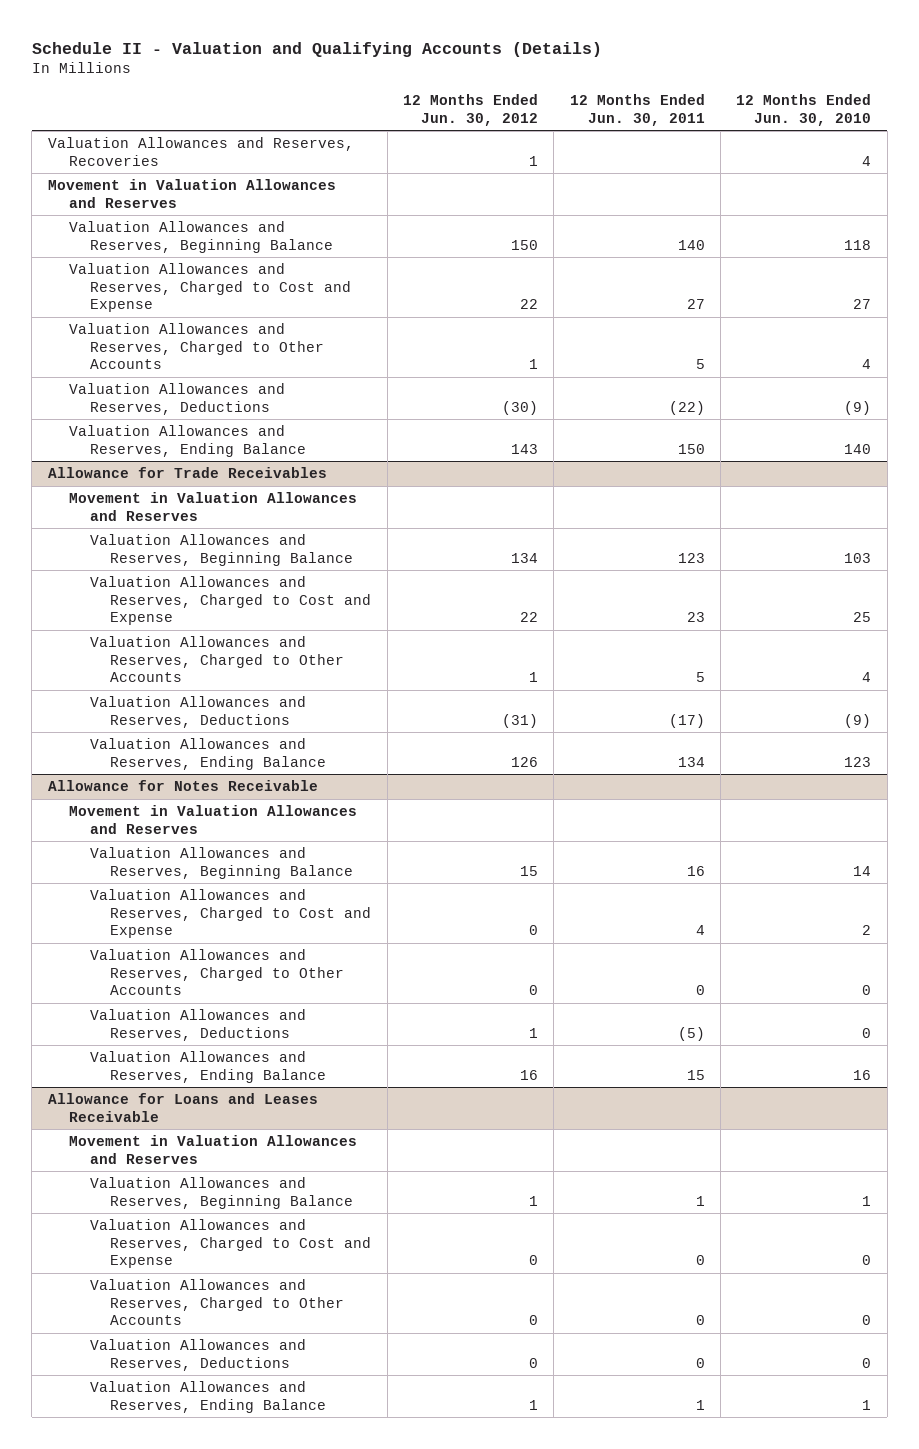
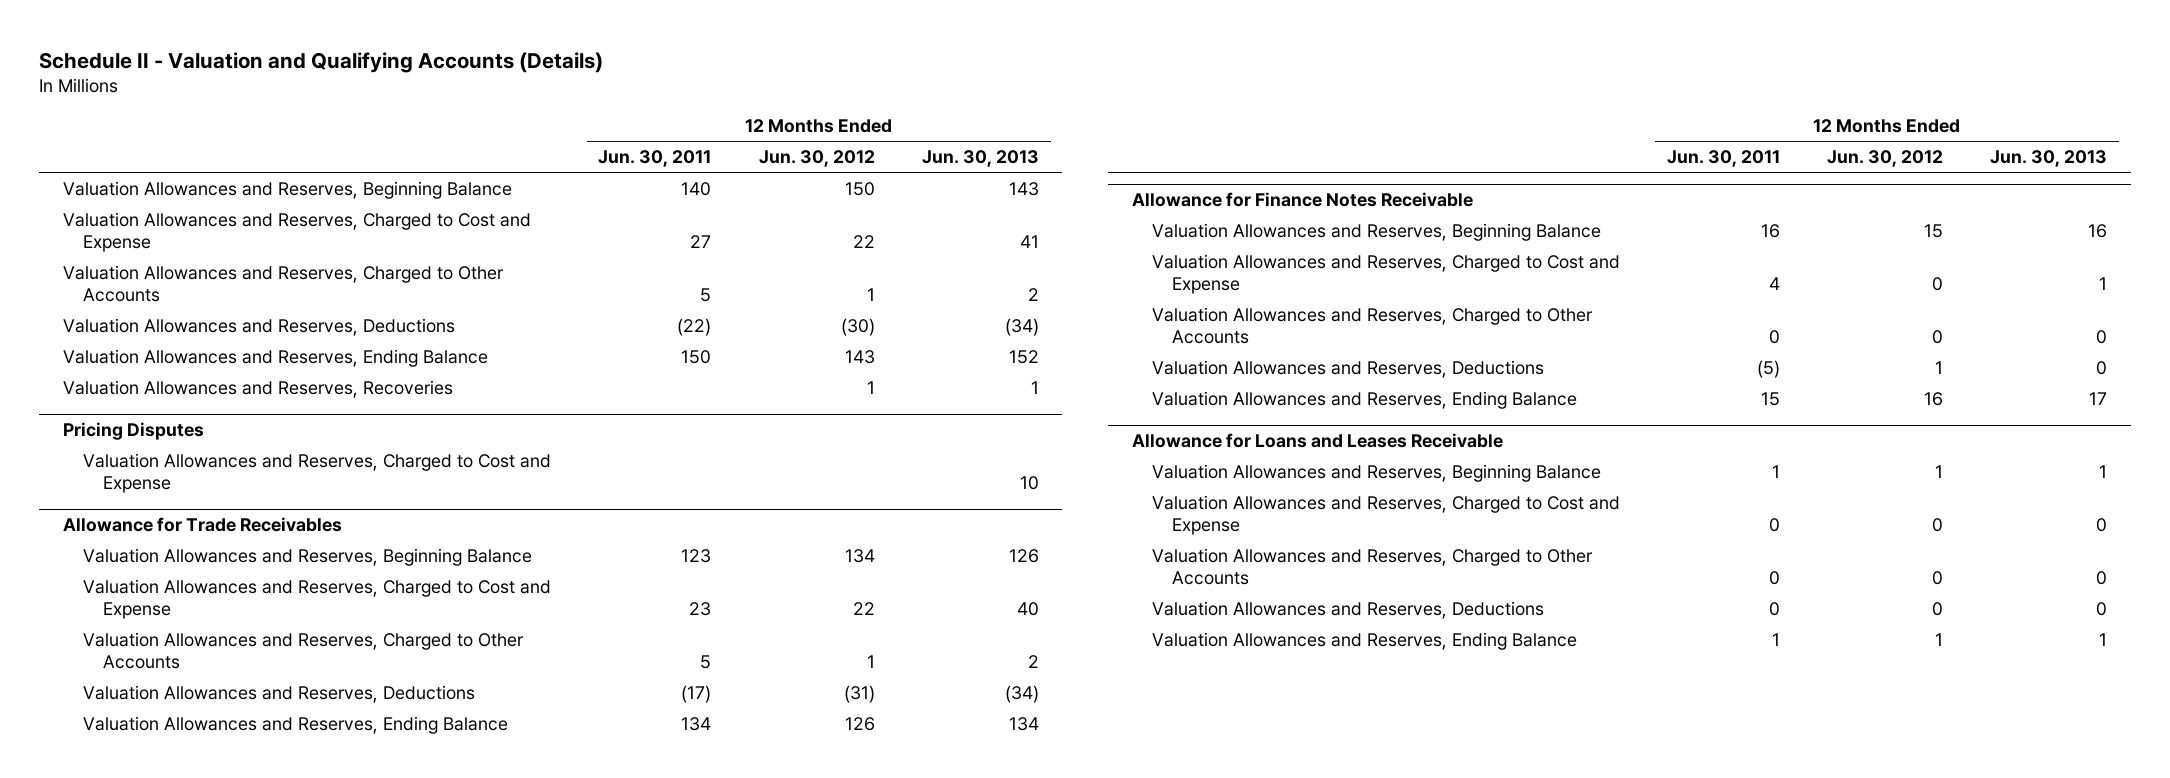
[736,93,872,126] 12 Months Ended Jun. 30, 2010 -> none
none -> [921,150,1039,168] Jun. 30, 2013
[47,179,336,208] Movement in Valuation Allowances and Reserves -> none
[47,137,354,166] Valuation Allowances and Reserves, Recoveries -> [62,379,453,398] Valuation Allowances and Reserves, Recoveries
none -> [62,422,204,441] Pricing Disputes
none -> [83,452,552,494] Valuation Allowances and Reserves, Charged to Cost and Expense
[68,492,357,521] Movement in Valuation Allowances and Reserves -> none
[68,805,357,834] Movement in Valuation Allowances and Reserves -> none
[47,780,318,792] Allowance for Notes Receivable -> [1131,192,1473,208] Allowance for Finance Notes Receivable
[68,1135,357,1164] Movement in Valuation Allowances and Reserves -> none

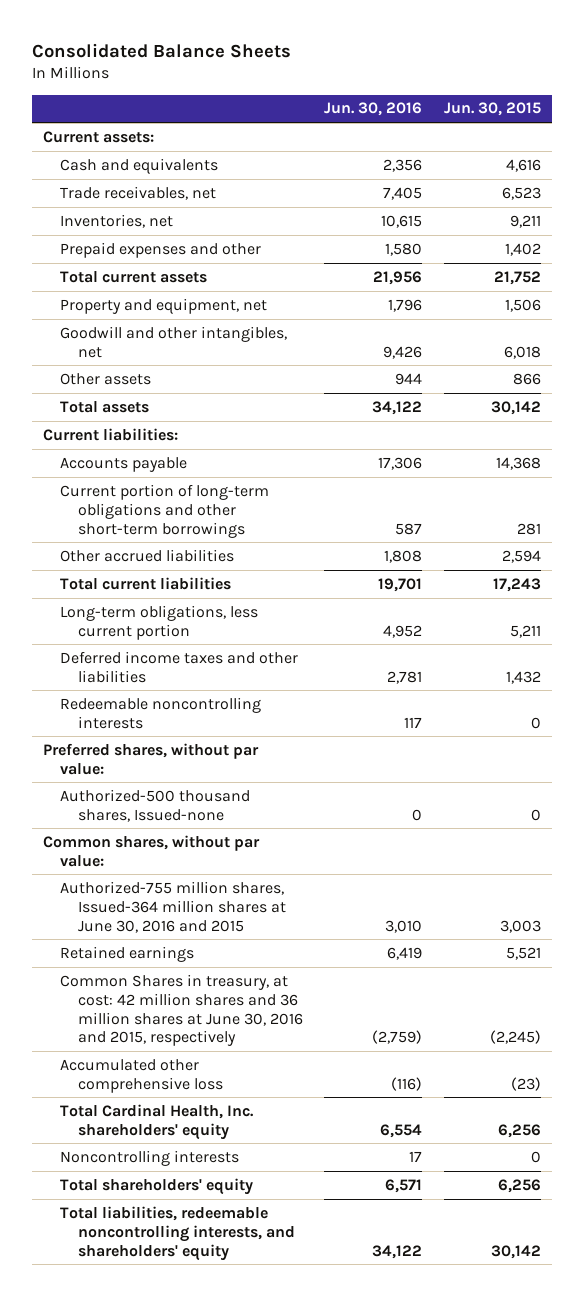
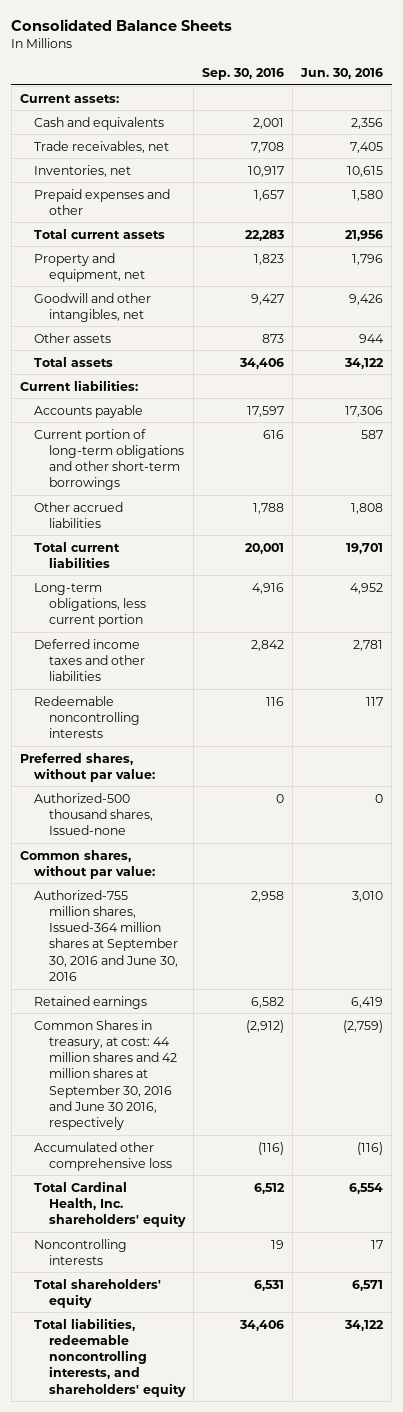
[443,102,541,117] Jun. 30, 2015 -> none
none -> [202,68,285,81] Sep. 30, 2016
[60,880,286,933] Authorized-755 million shares, Issued-364 million shares at June 30, 2016 and 2015 -> [34,889,179,981] Authorized-755 million shares, Issued-364 million shares at September 30, 2016 and June 30, 2016
[60,973,303,1047] Common Shares in treasury, at cost: 42 million shares and 36 million shares at June 30, 2016 and 2015, respectively -> [34,1019,178,1131] Common Shares in treasury, at cost: 44 million shares and 42 million shares at September 30, 2016 and June 30 2016, respectively

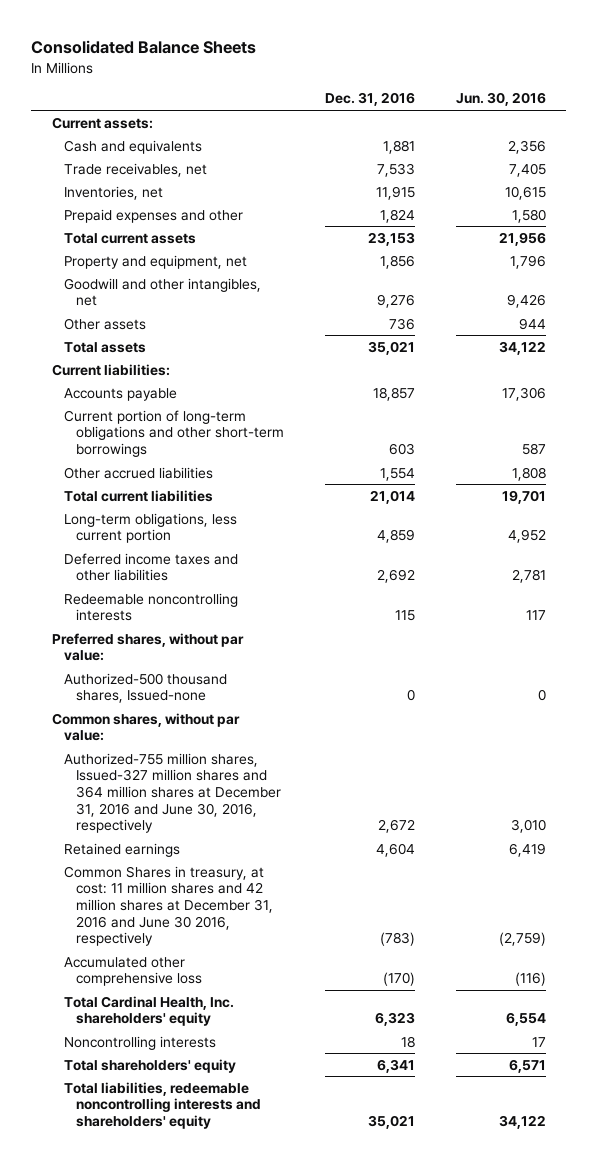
[202,68,285,81] Sep. 30, 2016 -> none
none -> [324,92,415,107] Dec. 31, 2016
[34,889,179,981] Authorized-755 million shares, Issued-364 million shares at September 30, 2016 and June 30, 2016 -> [63,752,281,834] Authorized-755 million shares, Issued-327 million shares and 364 million shares at December 31, 2016 and June 30, 2016, respectively
[34,1019,178,1131] Common Shares in treasury, at cost: 44 million shares and 42 million shares at September 30, 2016 and June 30 2016, respectively -> [63,865,273,947] Common Shares in treasury, at cost: 11 million shares and 42 million shares at December 31, 2016 and June 30 2016, respectively
[34,1317,187,1397] Total liabilities, redeemable noncontrolling interests, and shareholders' equity -> [63,1081,261,1130] Total liabilities, redeemable noncontrolling interests and shareholders' equity

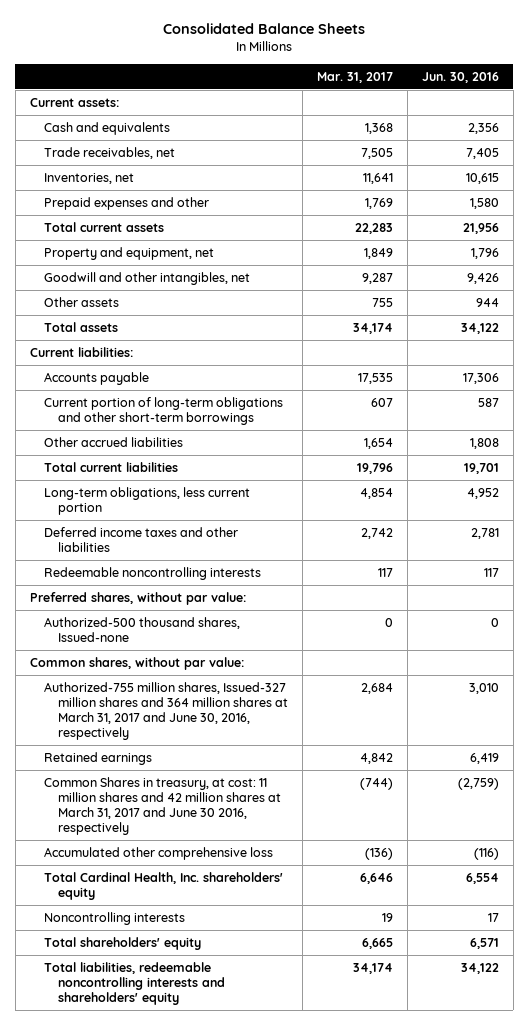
[324,92,415,107] Dec. 31, 2016 -> none
none -> [316,71,393,83] Mar. 31, 2017
[63,752,281,834] Authorized-755 million shares, Issued-327 million shares and 364 million shares at December 31, 2016 and June 30, 2016, respectively -> [43,681,288,740] Authorized-755 million shares, Issued-327 million shares and 364 million shares at March 31, 2017 and June 30, 2016, respectively
[63,865,273,947] Common Shares in treasury, at cost: 11 million shares and 42 million shares at December 31, 2016 and June 30 2016, respectively -> [43,776,281,835] Common Shares in treasury, at cost: 11 million shares and 42 million shares at March 31, 2017 and June 30 2016, respectively

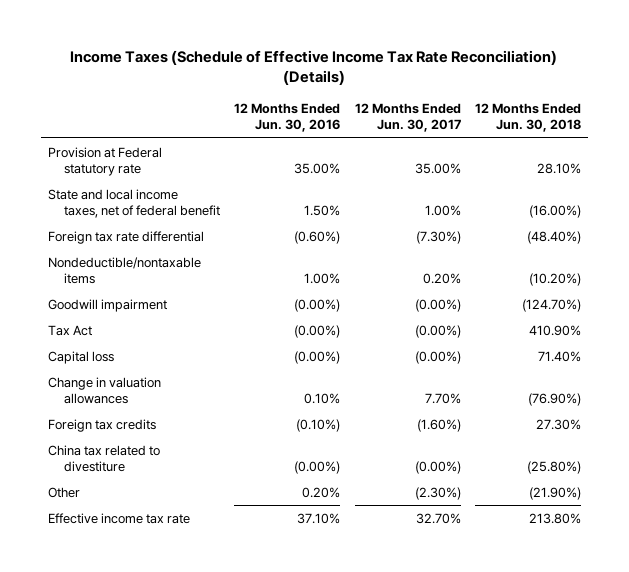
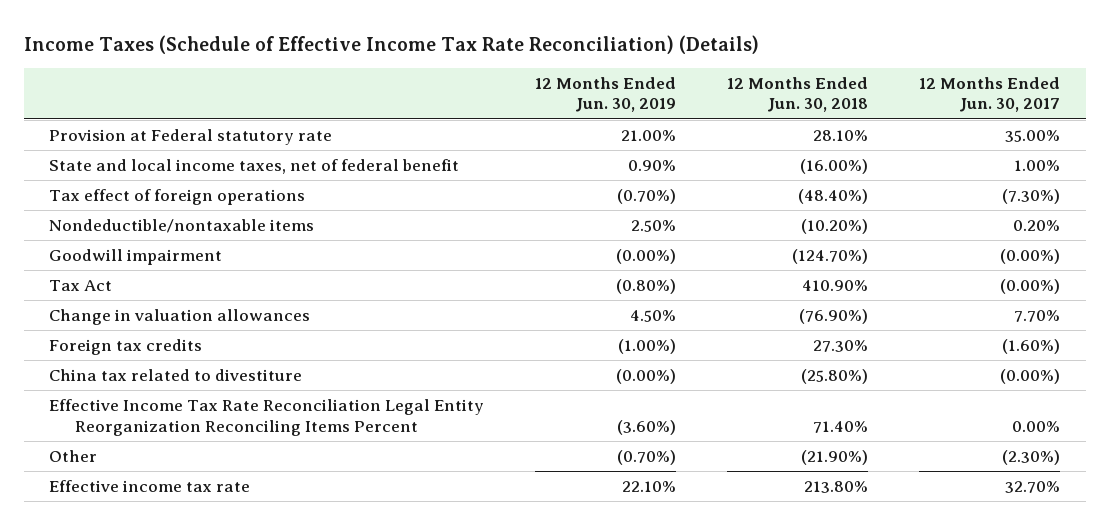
[234,103,341,133] 12 Months Ended Jun. 30, 2016 -> none
none -> [535,76,677,113] 12 Months Ended Jun. 30, 2019
[48,230,205,244] Foreign tax rate differential -> [49,188,306,205] Tax effect of foreign operations
[48,350,115,364] Capital loss -> none
none -> [49,398,485,436] Effective Income Tax Rate Reconciliation Legal Entity Reorganization Reconciling Items Percent

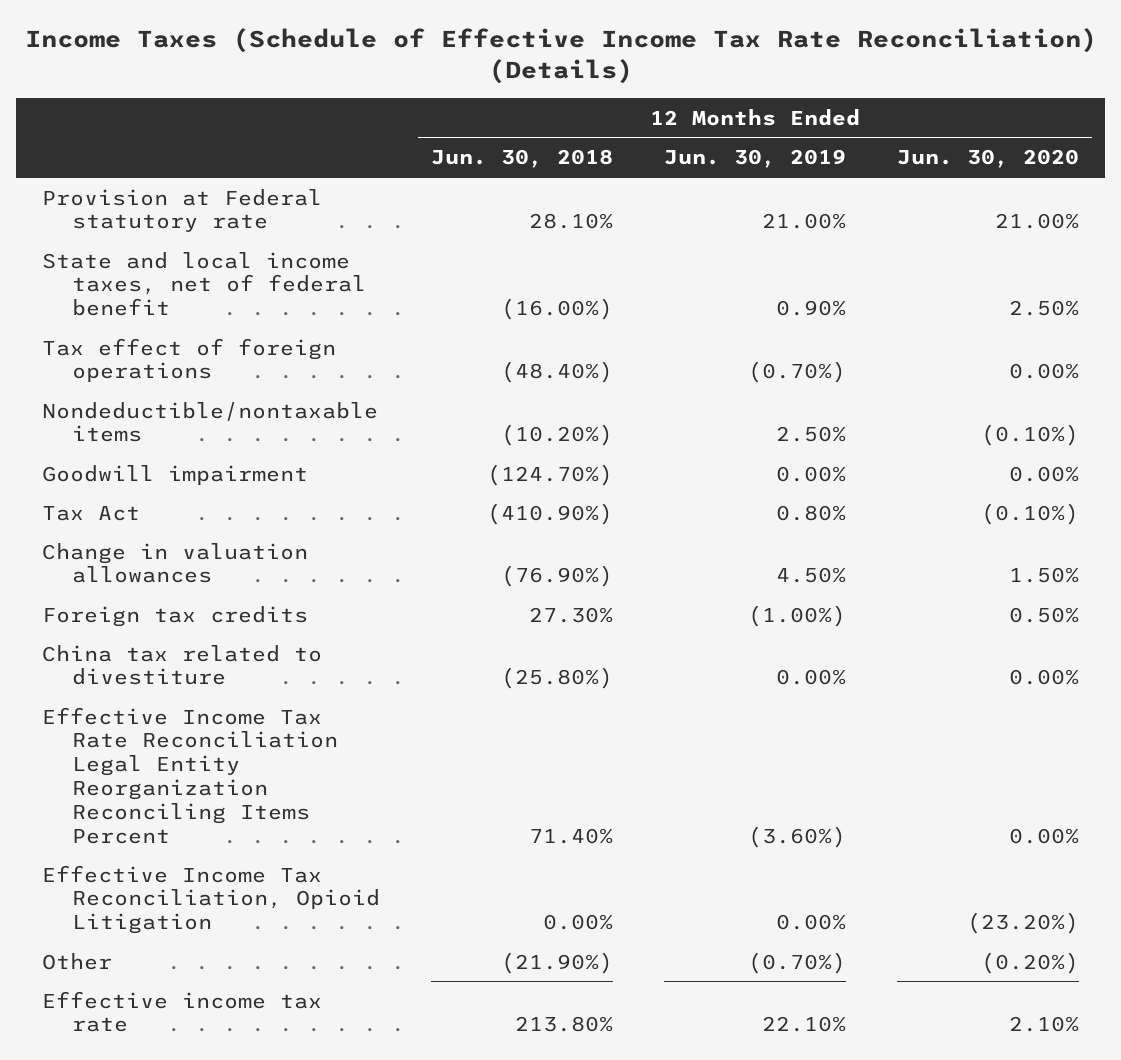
[919,76,1061,113] 12 Months Ended Jun. 30, 2017 -> none
none -> [897,149,1080,169] Jun. 30, 2020
[616,248,677,264] (0.00%) -> [776,465,847,482] 0.00%
[616,278,677,294] (0.80%) -> [776,504,847,521] 0.80%
[802,279,869,291] 410.90% -> [486,502,613,525] (410.90%)
[616,368,677,384] (0.00%) -> [776,669,847,686] 0.00%
none -> [41,864,380,935] Effective Income Tax Reconciliation, Opioid Litigation

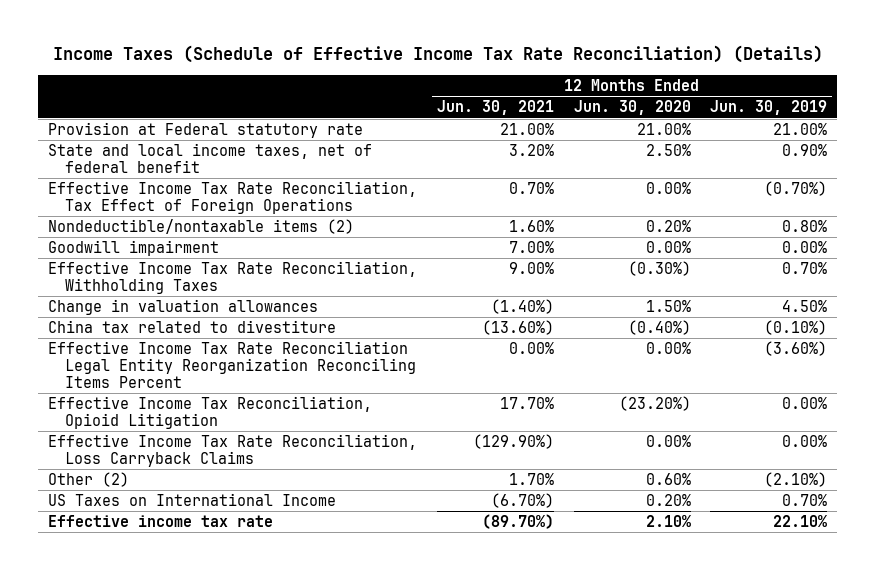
[430,149,613,169] Jun. 30, 2018 -> none
none -> [436,100,554,116] Jun. 30, 2021
[41,337,336,383] Tax effect of foreign operations -> [47,180,417,214] Effective Income Tax Rate Reconciliation, Tax Effect of Foreign Operations
[41,401,378,443] Nondeductible/nontaxable items -> [47,218,354,234] Nondeductible/nontaxable items (2)
[776,426,847,443] 2.50% -> [782,219,828,232] 0.80%
[981,424,1080,447] (0.10%) -> [645,219,691,232] 0.20%
[41,505,140,521] Tax Act -> none
none -> [47,260,417,294] Effective Income Tax Rate Reconciliation, Withholding Taxes
[41,605,308,627] Foreign tax credits -> none
[776,669,847,686] 0.00% -> [764,319,828,335] (0.10%)
[1009,669,1080,686] 0.00% -> [627,319,691,335] (0.40%)
none -> [47,433,417,467] Effective Income Tax Rate Reconciliation, Loss Carryback Claims
[41,952,112,970] Other -> [47,471,129,487] Other (2)
[748,951,847,974] (0.70%) -> [764,471,828,487] (2.10%)
[981,951,1080,974] (0.20%) -> [645,472,691,485] 0.60%
none -> [47,492,336,506] US Taxes on International Income

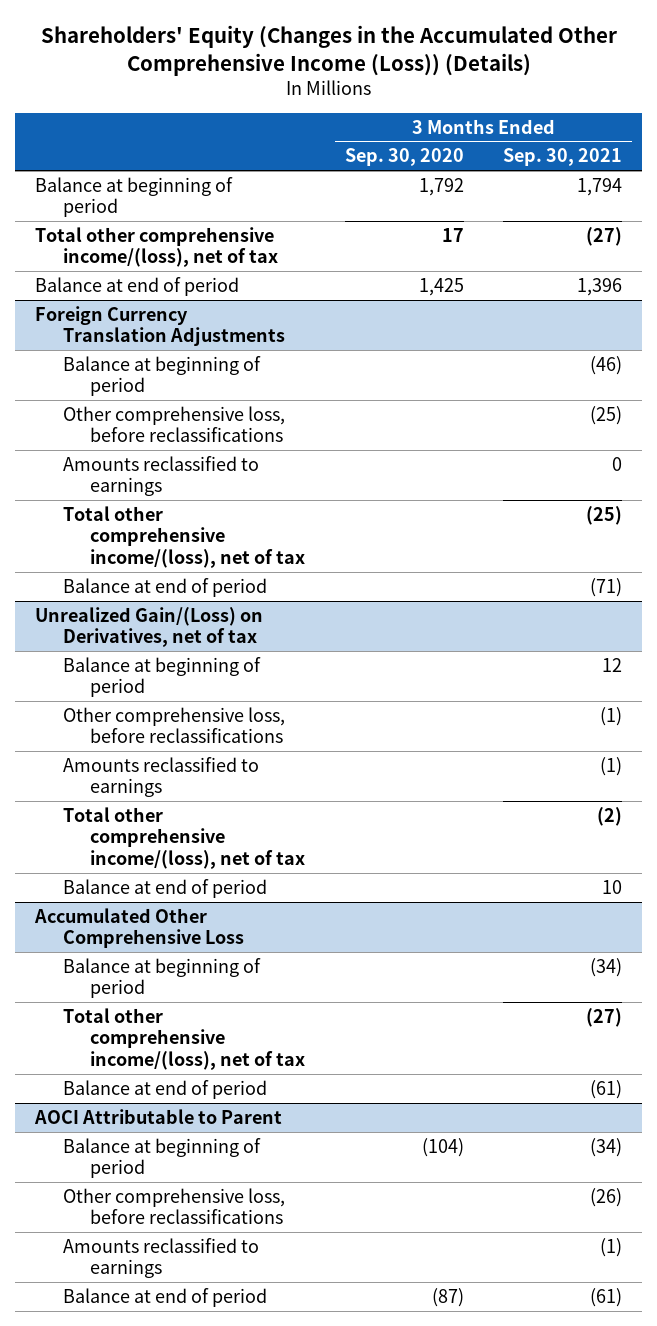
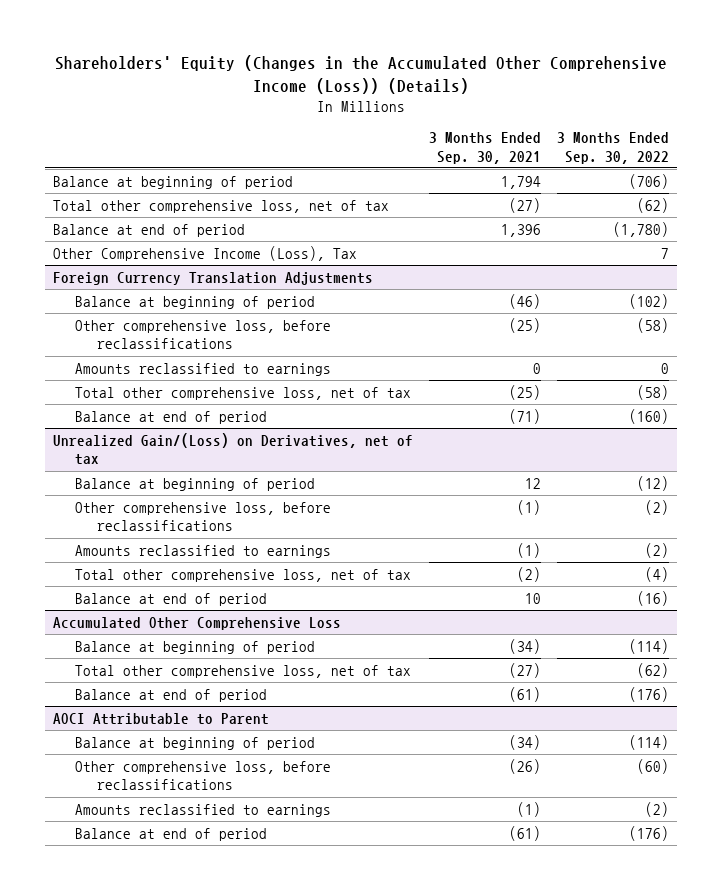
[344,148,464,167] Sep. 30, 2020 -> none
none -> [556,131,669,164] 3 Months Ended Sep. 30, 2022
[34,226,278,268] Total other comprehensive income/(loss), net of tax -> [53,199,390,213] Total other comprehensive loss, net of tax
none -> [53,245,358,261] Other Comprehensive Income (Loss), Tax
[62,505,306,568] Total other comprehensive income/(loss), net of tax -> [75,386,412,400] Total other comprehensive loss, net of tax
[62,806,306,869] Total other comprehensive income/(loss), net of tax -> [75,568,412,582] Total other comprehensive loss, net of tax
[62,1007,306,1070] Total other comprehensive income/(loss), net of tax -> [75,664,412,678] Total other comprehensive loss, net of tax

